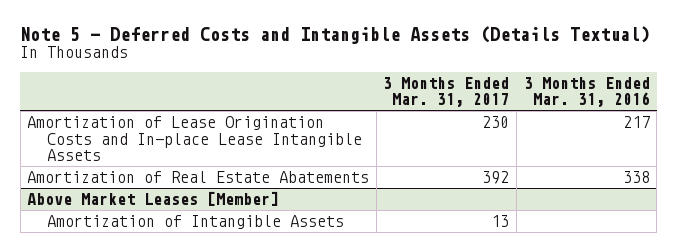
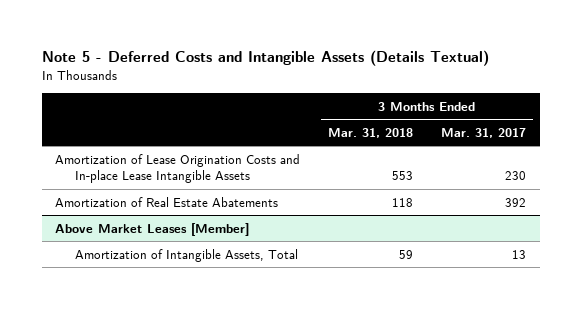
[523,76,650,108] 3 Months Ended Mar. 31, 2016 -> none
none -> [328,127,414,138] Mar. 31, 2018
[46,215,344,230] Amortization of Intangible Assets -> [74,248,298,262] Amortization of Intangible Assets, Total

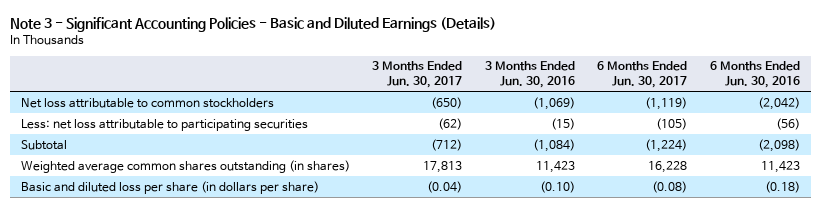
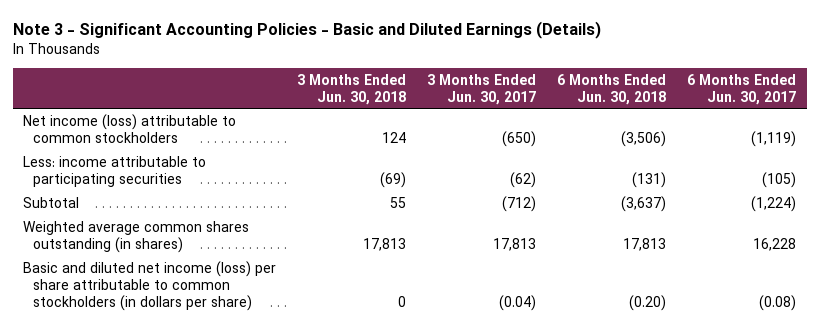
[484,61,575,88] 3 Months Ended Jun. 30, 2016 -> none
[709,61,800,88] 6 Months Ended Jun. 30, 2016 -> none
none -> [297,73,407,105] 3 Months Ended Jun. 30, 2018
none -> [557,73,667,105] 6 Months Ended Jun. 30, 2018
[20,97,274,108] Net loss attributable to common stockholders -> [23,113,237,143] Net income (loss) attributable to common stockholders
[20,118,308,131] Less: net loss attributable to participating securities -> [23,155,207,187] Less: income attributable to participating securities
[20,180,319,194] Basic and diluted loss per share (in dollars per share) -> [23,260,277,311] Basic and diluted net income (loss) per share attributable to common stockholders (in dollars per share)

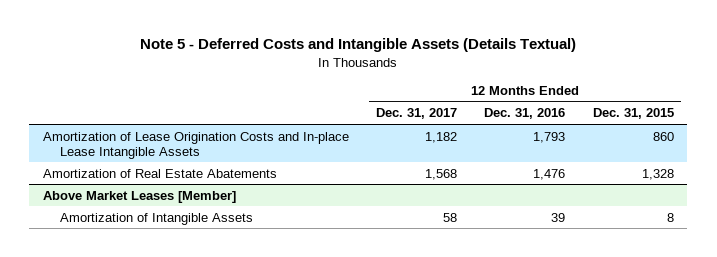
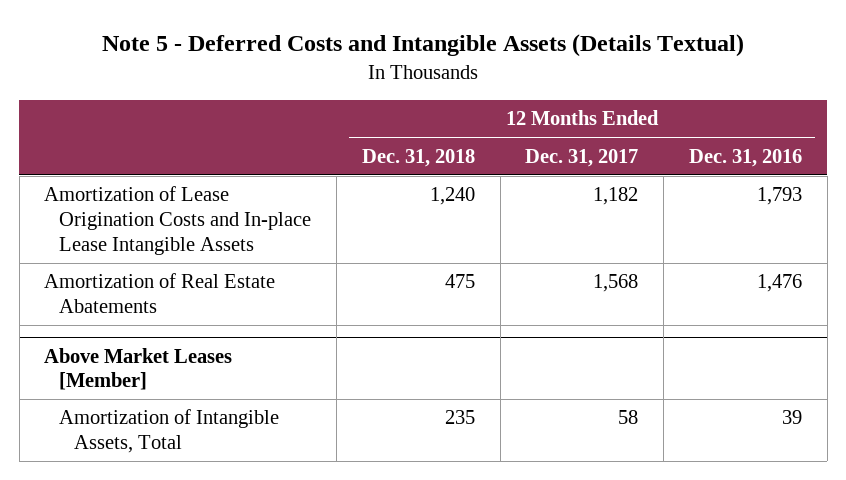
[592,108,674,120] Dec. 31, 2015 -> none
none -> [361,148,475,167] Dec. 31, 2018
[60,212,254,225] Amortization of Intangible Assets -> [59,409,280,454] Amortization of Intangible Assets, Total

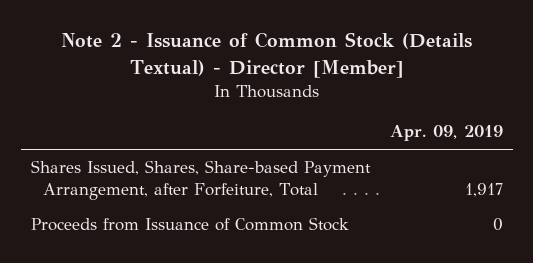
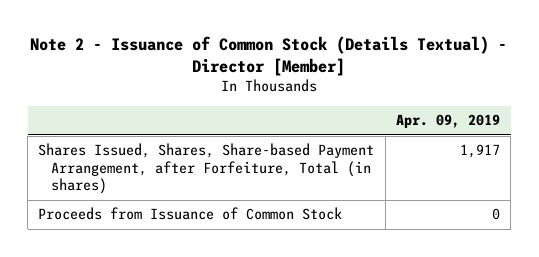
[30,160,371,201] Shares Issued, Shares, Share-based Payment Arrangement, after Forfeiture, Total -> [38,143,375,195] Shares Issued, Shares, Share-based Payment Arrangement, after Forfeiture, Total (in shares)

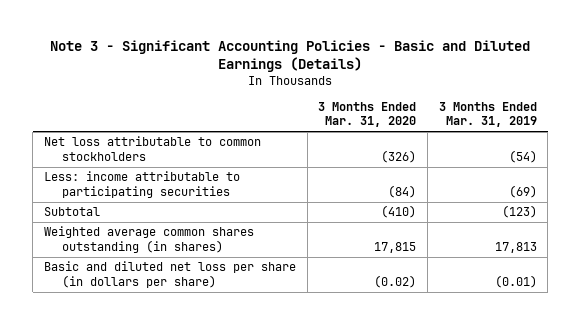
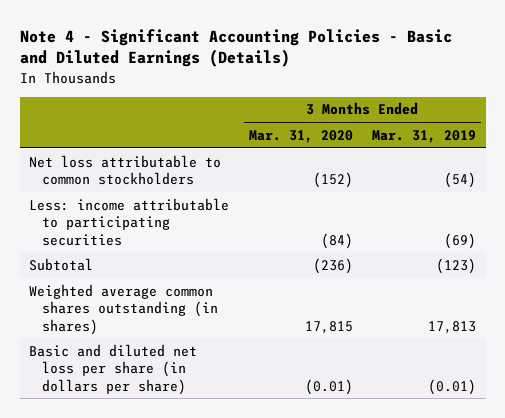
[50,39,531,73] Note 3 - Significant Accounting Policies - Basic and Diluted Earnings (Details) -> [19,28,452,68] Note 4 - Significant Accounting Policies - Basic and Diluted Earnings (Details)
[381,149,417,163] (326) -> [312,172,353,189] (152)
[381,205,417,219] (410) -> [312,257,353,274] (236)
[374,274,417,288] (0.02) -> [304,378,353,395] (0.01)

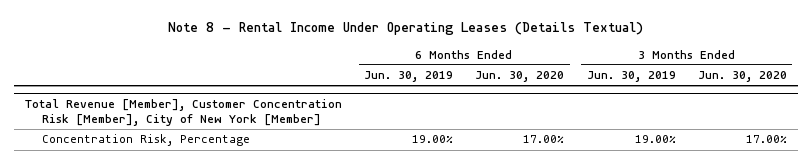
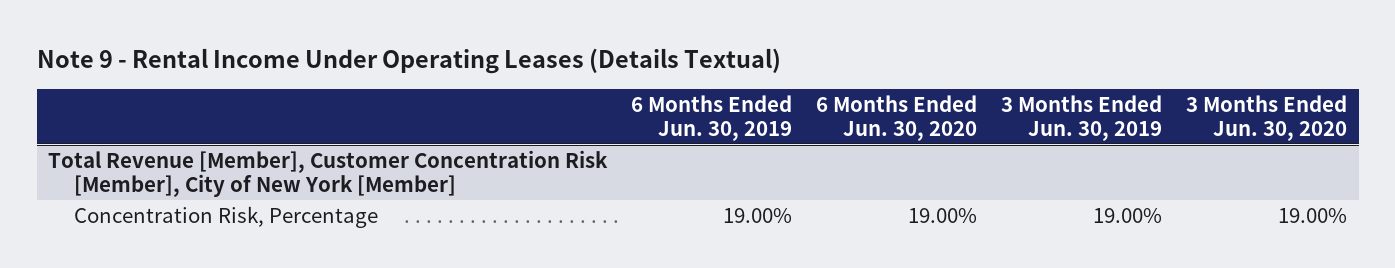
[167,22,643,36] Note 8 - Rental Income Under Operating Leases (Details Textual) -> [36,48,781,75] Note 9 - Rental Income Under Operating Leases (Details Textual)
[523,135,565,144] 17.00% -> [908,208,978,224] 19.00%
[745,135,787,144] 17.00% -> [1277,208,1347,224] 19.00%

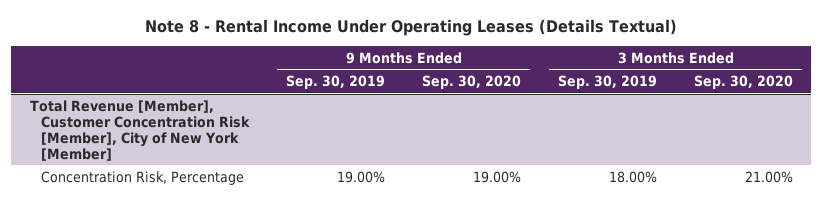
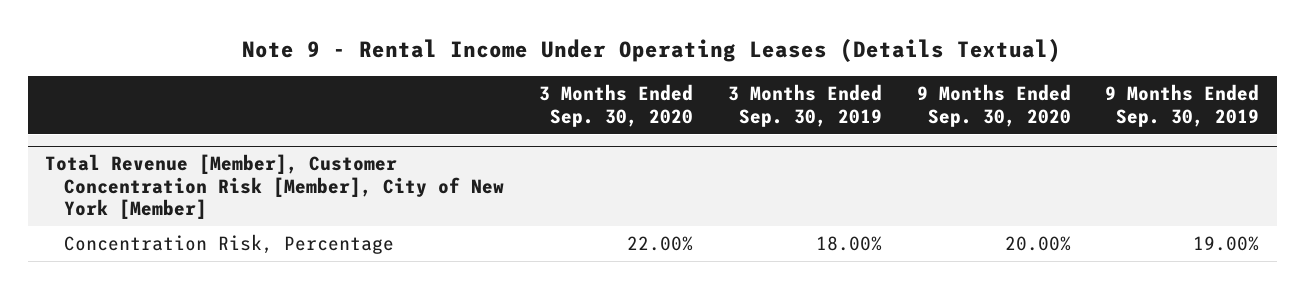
[145,19,678,37] Note 8 - Rental Income Under Operating Leases (Details Textual) -> [242,39,1062,63] Note 9 - Rental Income Under Operating Leases (Details Textual)
[473,170,522,183] 19.00% -> [1004,236,1071,252] 20.00%
[744,170,793,183] 21.00% -> [626,236,693,252] 22.00%

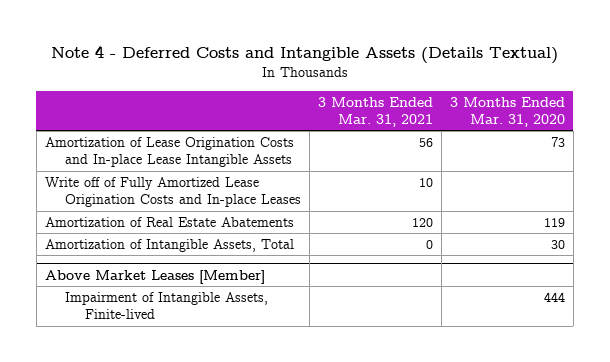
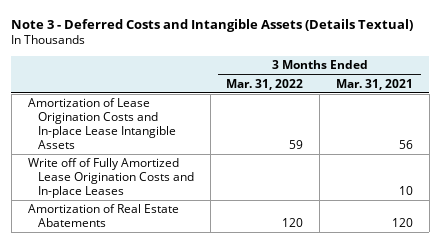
[50,44,558,64] Note 4 - Deferred Costs and Intangible Assets (Details Textual) -> [11,19,414,33] Note 3 - Deferred Costs and Intangible Assets (Details Textual)
[449,96,565,127] 3 Months Ended Mar. 31, 2020 -> none
none -> [226,78,304,90] Mar. 31, 2022
[44,239,294,253] Amortization of Intangible Assets, Total -> none
[44,269,265,284] Above Market Leases [Member] -> none
[64,292,268,320] Impairment of Intangible Assets, Finite-lived -> none

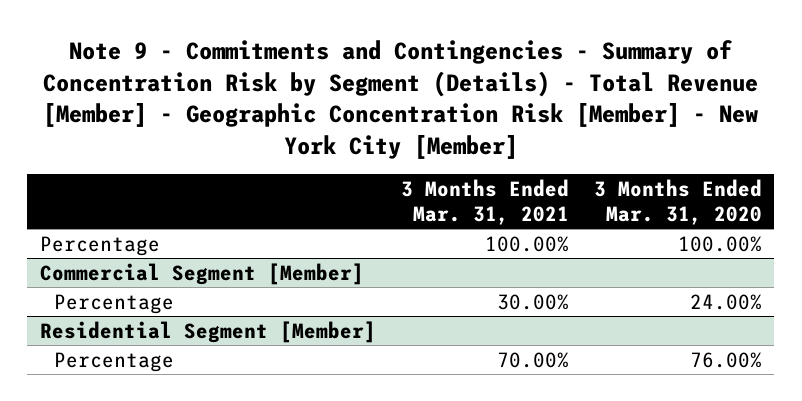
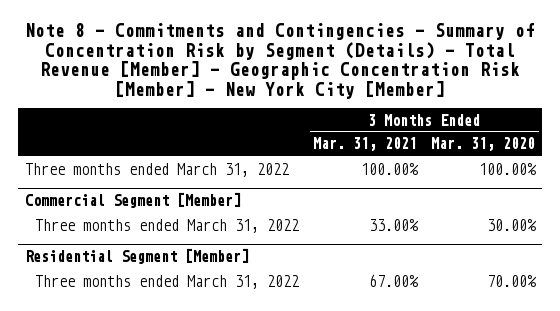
[42,39,758,159] Note 9 - Commitments and Contingencies - Summary of Concentration Risk by Segment (Details) - Total Revenue [Member] - Geographic Concentration Risk [Member] - New York City [Member] -> [25,23,536,99] Note 8 - Commitments and Contingencies - Summary of Concentration Risk by Segment (Details) - Total Revenue [Member] - Geographic Concentration Risk [Member] - New York City [Member]
[39,235,160,256] Percentage -> [25,162,290,177] Three months ended March 31, 2022
[54,293,175,314] Percentage -> none
none -> [35,218,300,233] Three months ended March 31, 2022
[54,351,175,372] Percentage -> none
none -> [35,274,300,289] Three months ended March 31, 2022

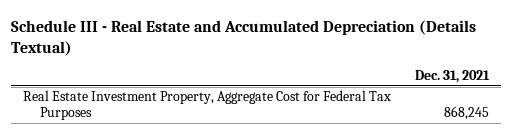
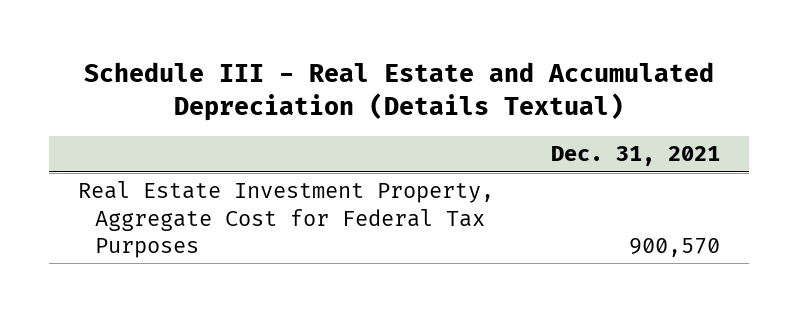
[443,106,489,121] 868,245 -> [629,238,721,258] 900,570

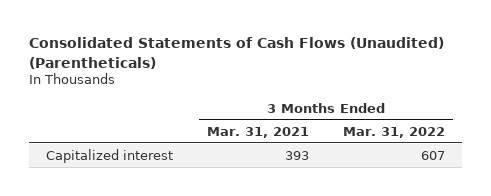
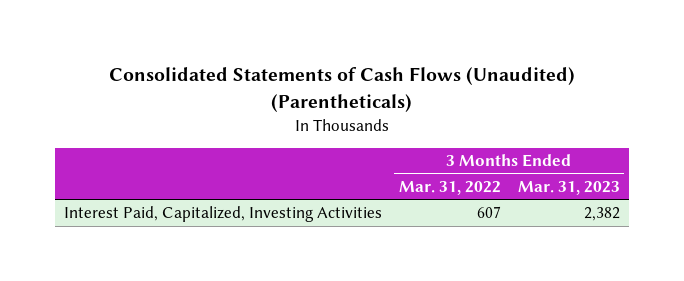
[207,126,310,138] Mar. 31, 2021 -> none
none -> [518,180,621,195] Mar. 31, 2023
[46,149,174,164] Capitalized interest -> [63,206,382,223] Interest Paid, Capitalized, Investing Activities

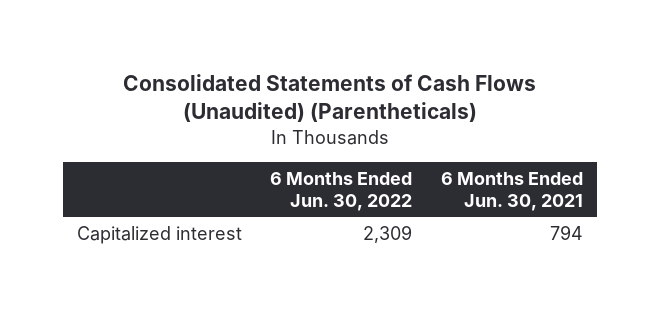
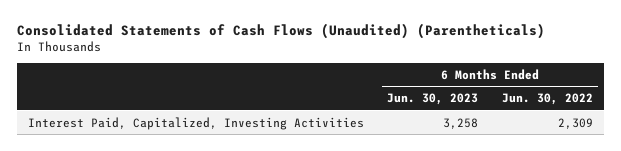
[441,171,584,211] 6 Months Ended Jun. 30, 2021 -> none
none -> [387,93,479,106] Jun. 30, 2023
[76,225,242,244] Capitalized interest -> [28,116,365,130] Interest Paid, Capitalized, Investing Activities

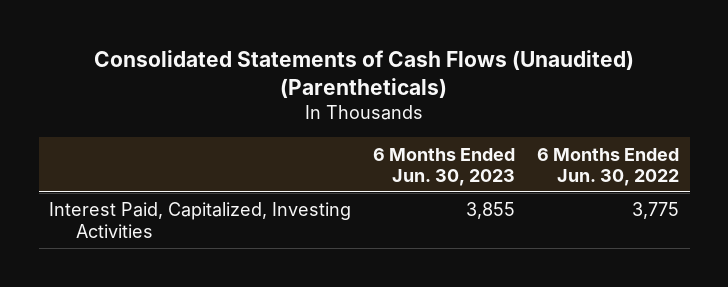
[443,117,479,129] 3,258 -> [466,202,516,220] 3,855
[557,117,593,129] 2,309 -> [631,202,679,220] 3,775

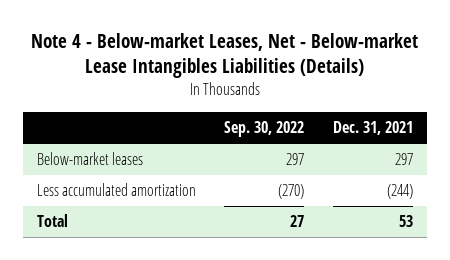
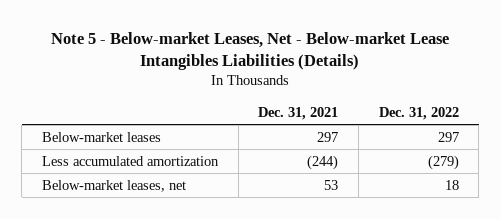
[30,33,418,79] Note 4 - Below-market Leases, Net - Below-market Lease Intangibles Liabilities (Details) -> [51,32,450,71] Note 5 - Below-market Leases, Net - Below-market Lease Intangibles Liabilities (Details)
[224,121,305,138] Sep. 30, 2022 -> none
none -> [378,106,459,120] Dec. 31, 2022
[37,214,69,228] Total -> [42,179,187,192] Below-market leases, net

